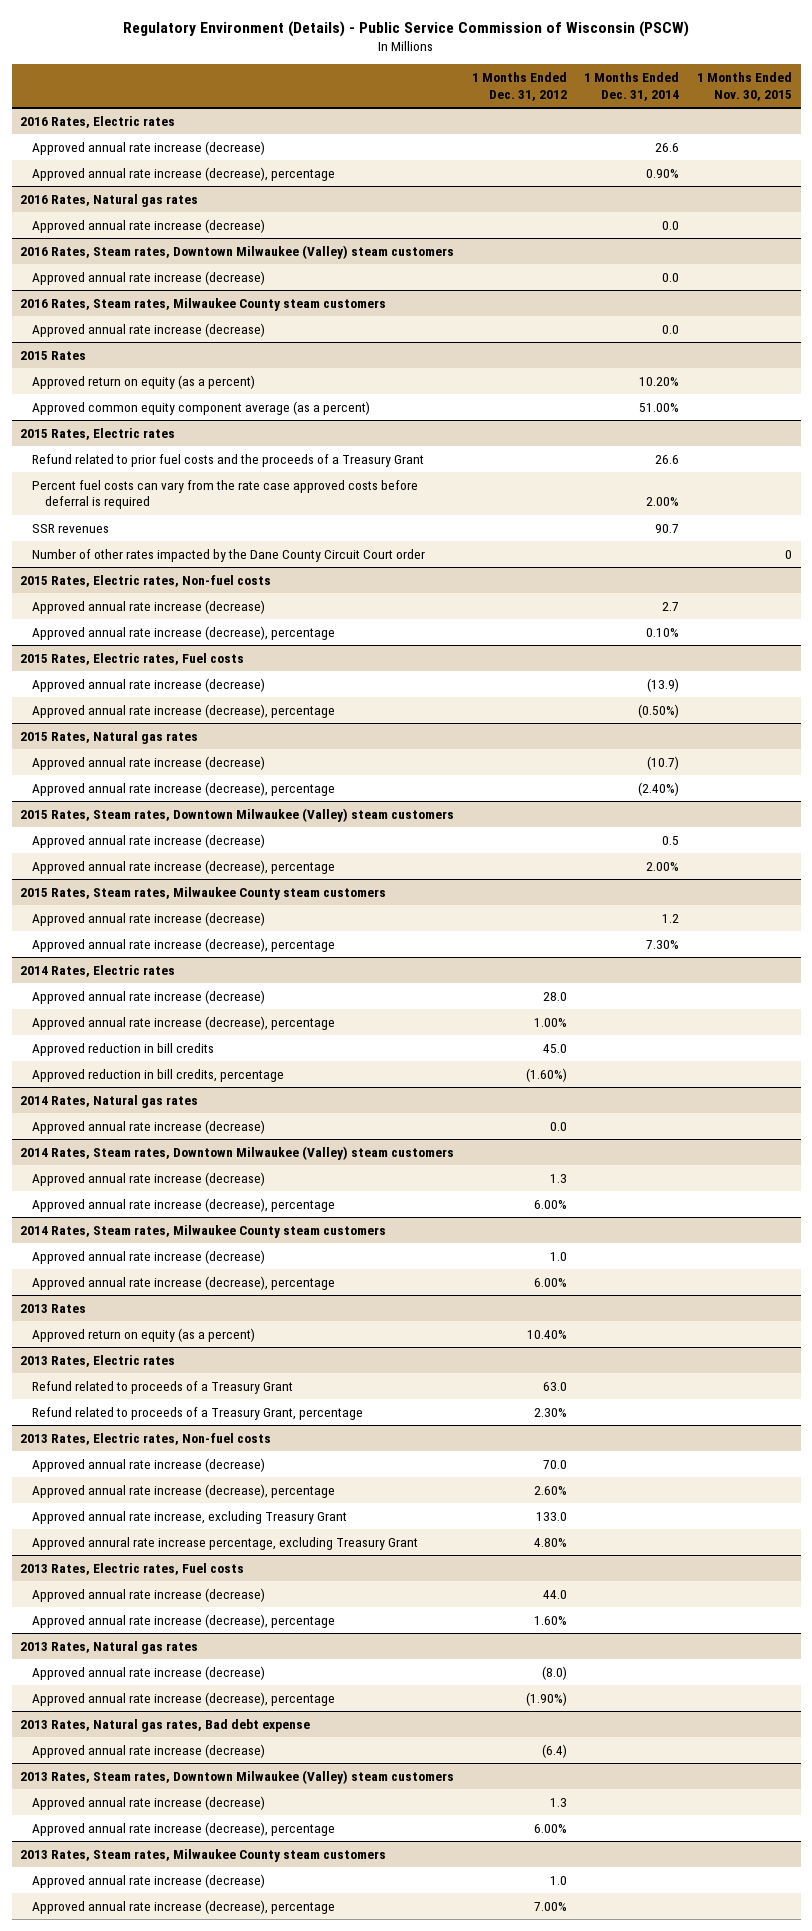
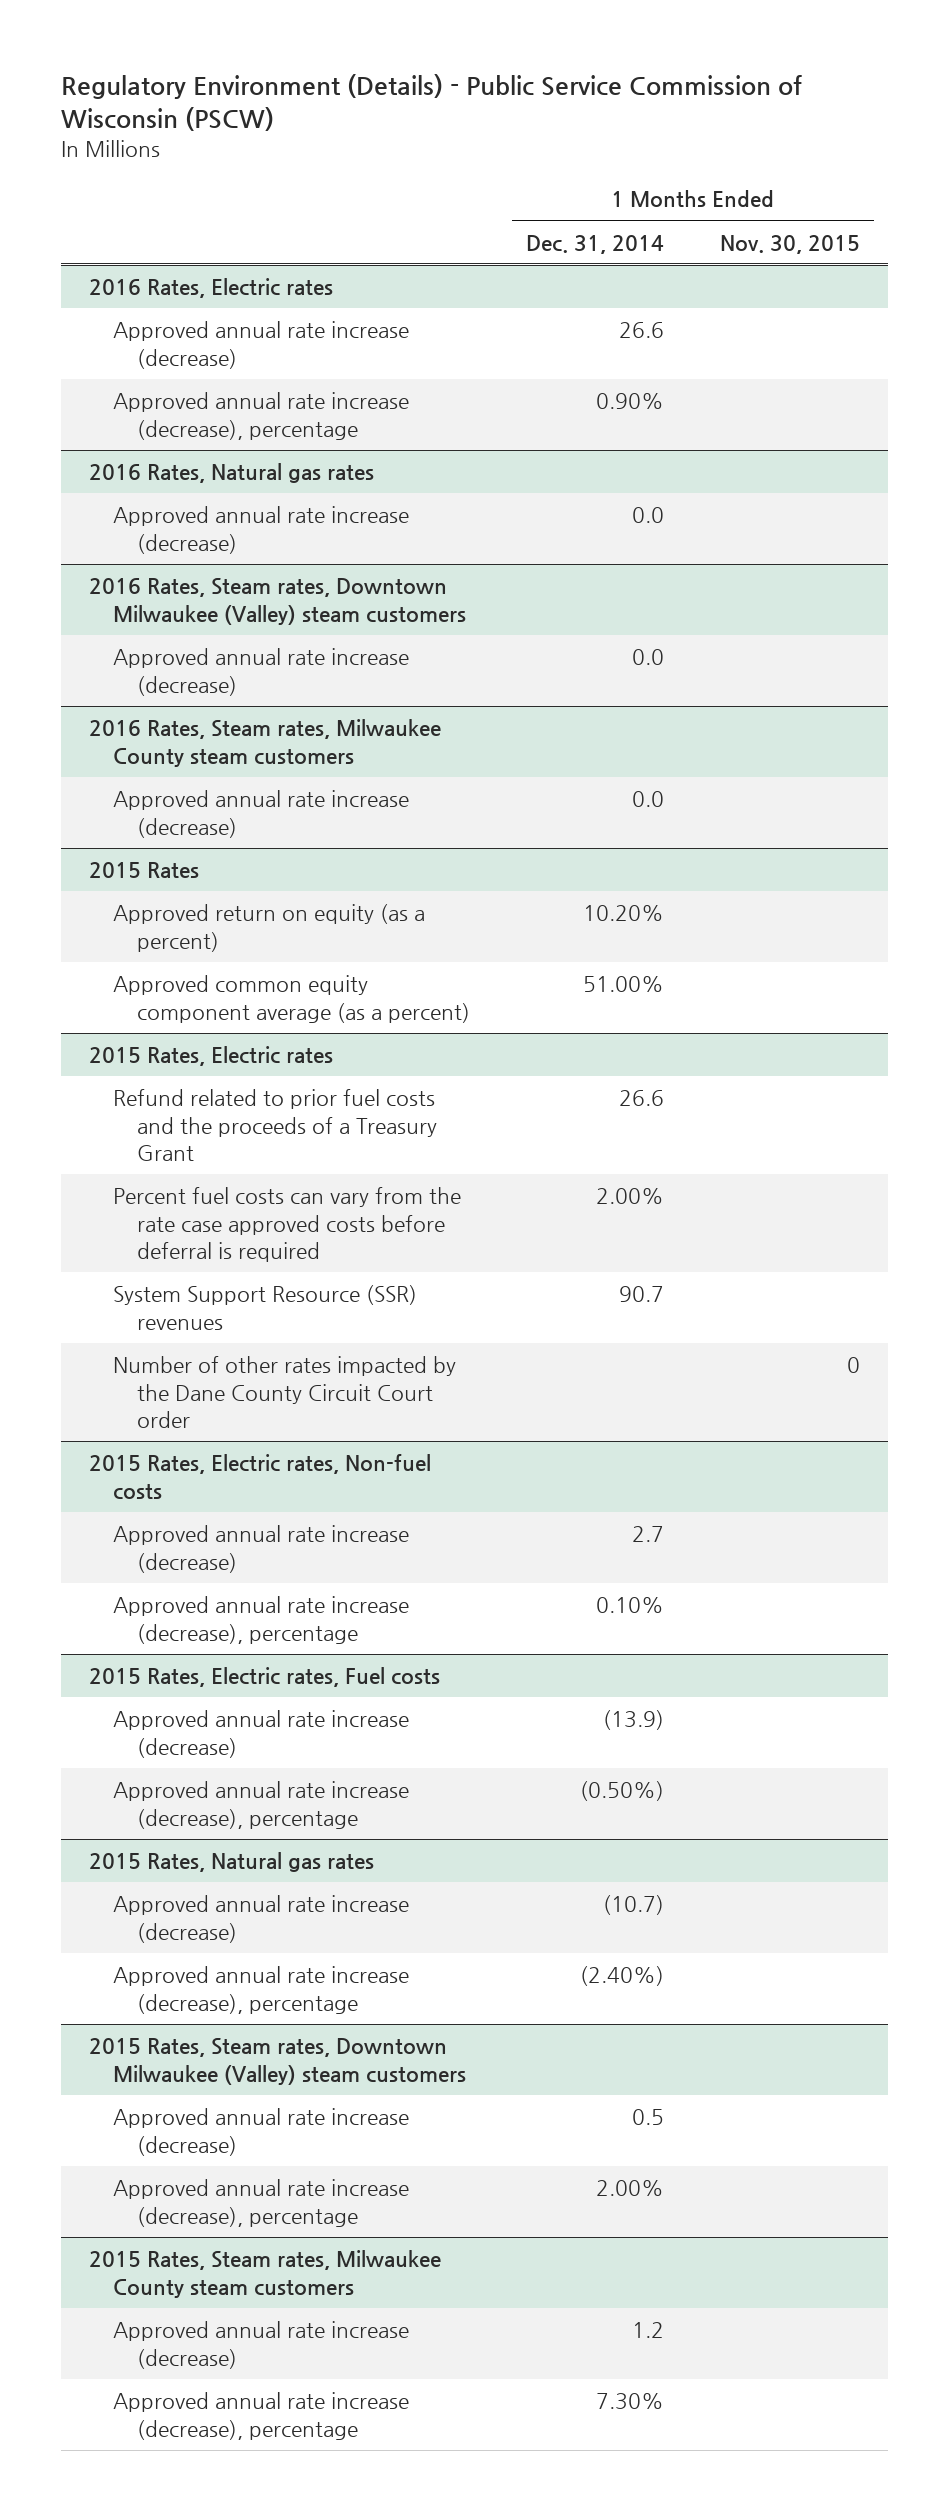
[471,72,567,101] 1 Months Ended Dec. 31, 2012 -> none
[32,524,110,534] SSR revenues -> [113,1285,418,1330] System Support Resource (SSR) revenues
[20,965,176,978] 2014 Rates, Electric rates -> none
[32,990,266,1005] Approved annual rate increase (decrease) -> none
[32,1016,336,1031] Approved annual rate increase (decrease), percentage -> none
[32,1043,215,1057] Approved reduction in bill credits -> none
[32,1069,285,1083] Approved reduction in bill credits, percentage -> none
[20,1095,199,1109] 2014 Rates, Natural gas rates -> none
[32,1120,266,1135] Approved annual rate increase (decrease) -> none
[20,1146,455,1161] 2014 Rates, Steam rates, Downtown Milwaukee (Valley) steam customers -> none
[32,1172,266,1187] Approved annual rate increase (decrease) -> none
[32,1198,336,1213] Approved annual rate increase (decrease), percentage -> none
[20,1225,387,1239] 2014 Rates, Steam rates, Milwaukee County steam customers -> none
[32,1250,266,1265] Approved annual rate increase (decrease) -> none
[32,1276,336,1291] Approved annual rate increase (decrease), percentage -> none
[20,1304,87,1314] 2013 Rates -> none
[32,1328,256,1343] Approved return on equity (as a percent) -> none
[20,1355,176,1368] 2013 Rates, Electric rates -> none
[32,1381,294,1395] Refund related to proceeds of a Treasury Grant -> none
[32,1407,364,1421] Refund related to proceeds of a Treasury Grant, percentage -> none
[20,1433,272,1446] 2013 Rates, Electric rates, Non-fuel costs -> none
[32,1458,266,1473] Approved annual rate increase (decrease) -> none
[32,1484,336,1499] Approved annual rate increase (decrease), percentage -> none
[32,1511,348,1525] Approved annual rate increase, excluding Treasury Grant -> none
[32,1537,419,1551] Approved annural rate increase percentage, excluding Treasury Grant -> none
[20,1563,245,1576] 2013 Rates, Electric rates, Fuel costs -> none
[32,1588,266,1603] Approved annual rate increase (decrease) -> none
[32,1614,336,1629] Approved annual rate increase (decrease), percentage -> none
[20,1641,199,1655] 2013 Rates, Natural gas rates -> none
[32,1666,266,1681] Approved annual rate increase (decrease) -> none
[32,1692,336,1707] Approved annual rate increase (decrease), percentage -> none
[20,1719,311,1733] 2013 Rates, Natural gas rates, Bad debt expense -> none
[32,1744,266,1759] Approved annual rate increase (decrease) -> none
[20,1770,455,1785] 2013 Rates, Steam rates, Downtown Milwaukee (Valley) steam customers -> none
[32,1796,266,1811] Approved annual rate increase (decrease) -> none
[32,1822,336,1837] Approved annual rate increase (decrease), percentage -> none
[20,1849,387,1863] 2013 Rates, Steam rates, Milwaukee County steam customers -> none
[32,1874,266,1889] Approved annual rate increase (decrease) -> none
[32,1900,336,1915] Approved annual rate increase (decrease), percentage -> none

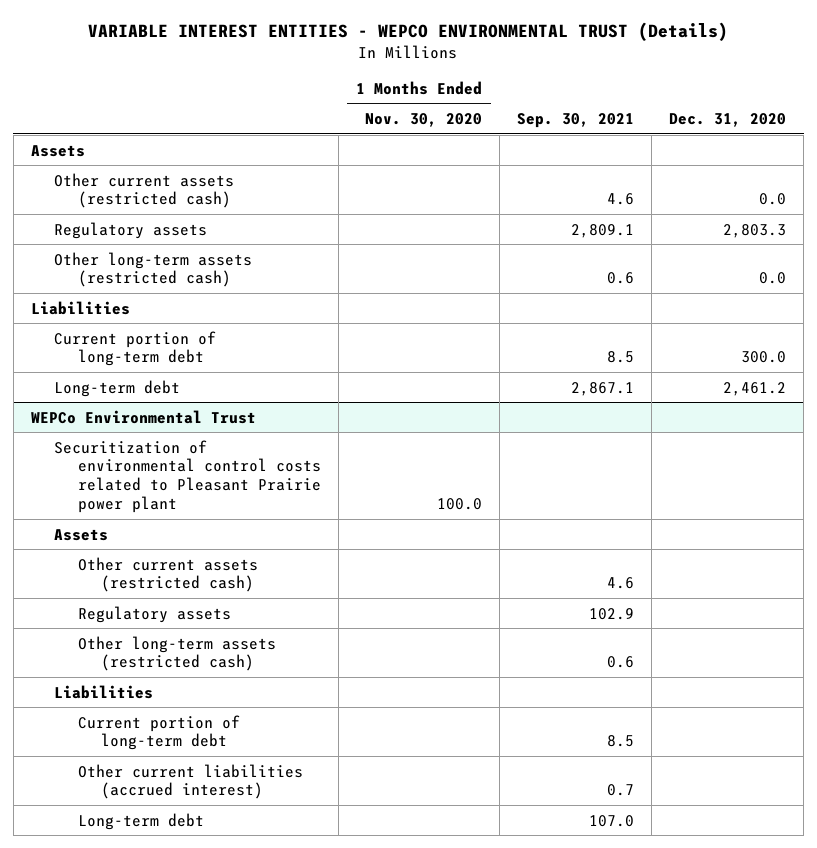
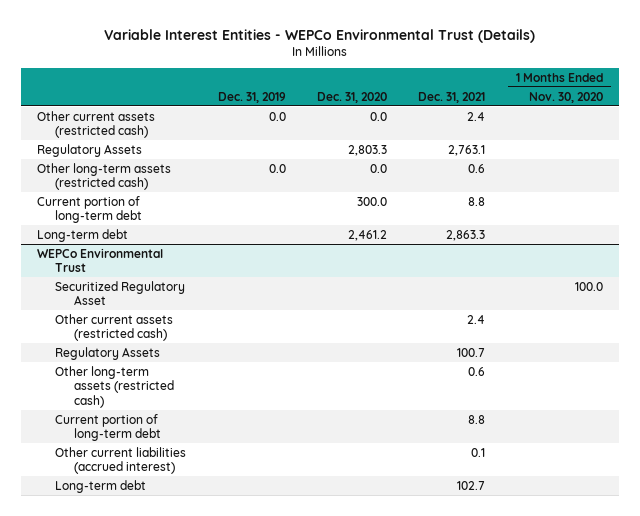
[88,22,729,42] VARIABLE INTEREST ENTITIES - WEPCO ENVIRONMENTAL TRUST (Details) -> [103,28,535,43] Variable Interest Entities - WEPCo Environmental Trust (Details)
[516,113,634,129] Sep. 30, 2021 -> none
none -> [217,91,286,103] Dec. 31, 2019
none -> [417,91,485,103] Dec. 31, 2021
[30,144,85,157] Assets -> none
[54,221,208,239] Regulatory assets -> [36,143,142,157] Regulatory Assets
[30,300,130,315] Liabilities -> none
[54,528,109,541] Assets -> none
[54,439,321,514] Securitization of environmental control costs related to Pleasant Prairie power plant -> [55,280,186,306] Securitized Regulatory Asset
[77,605,231,623] Regulatory assets -> [55,346,161,360] Regulatory Assets
[54,684,154,699] Liabilities -> none

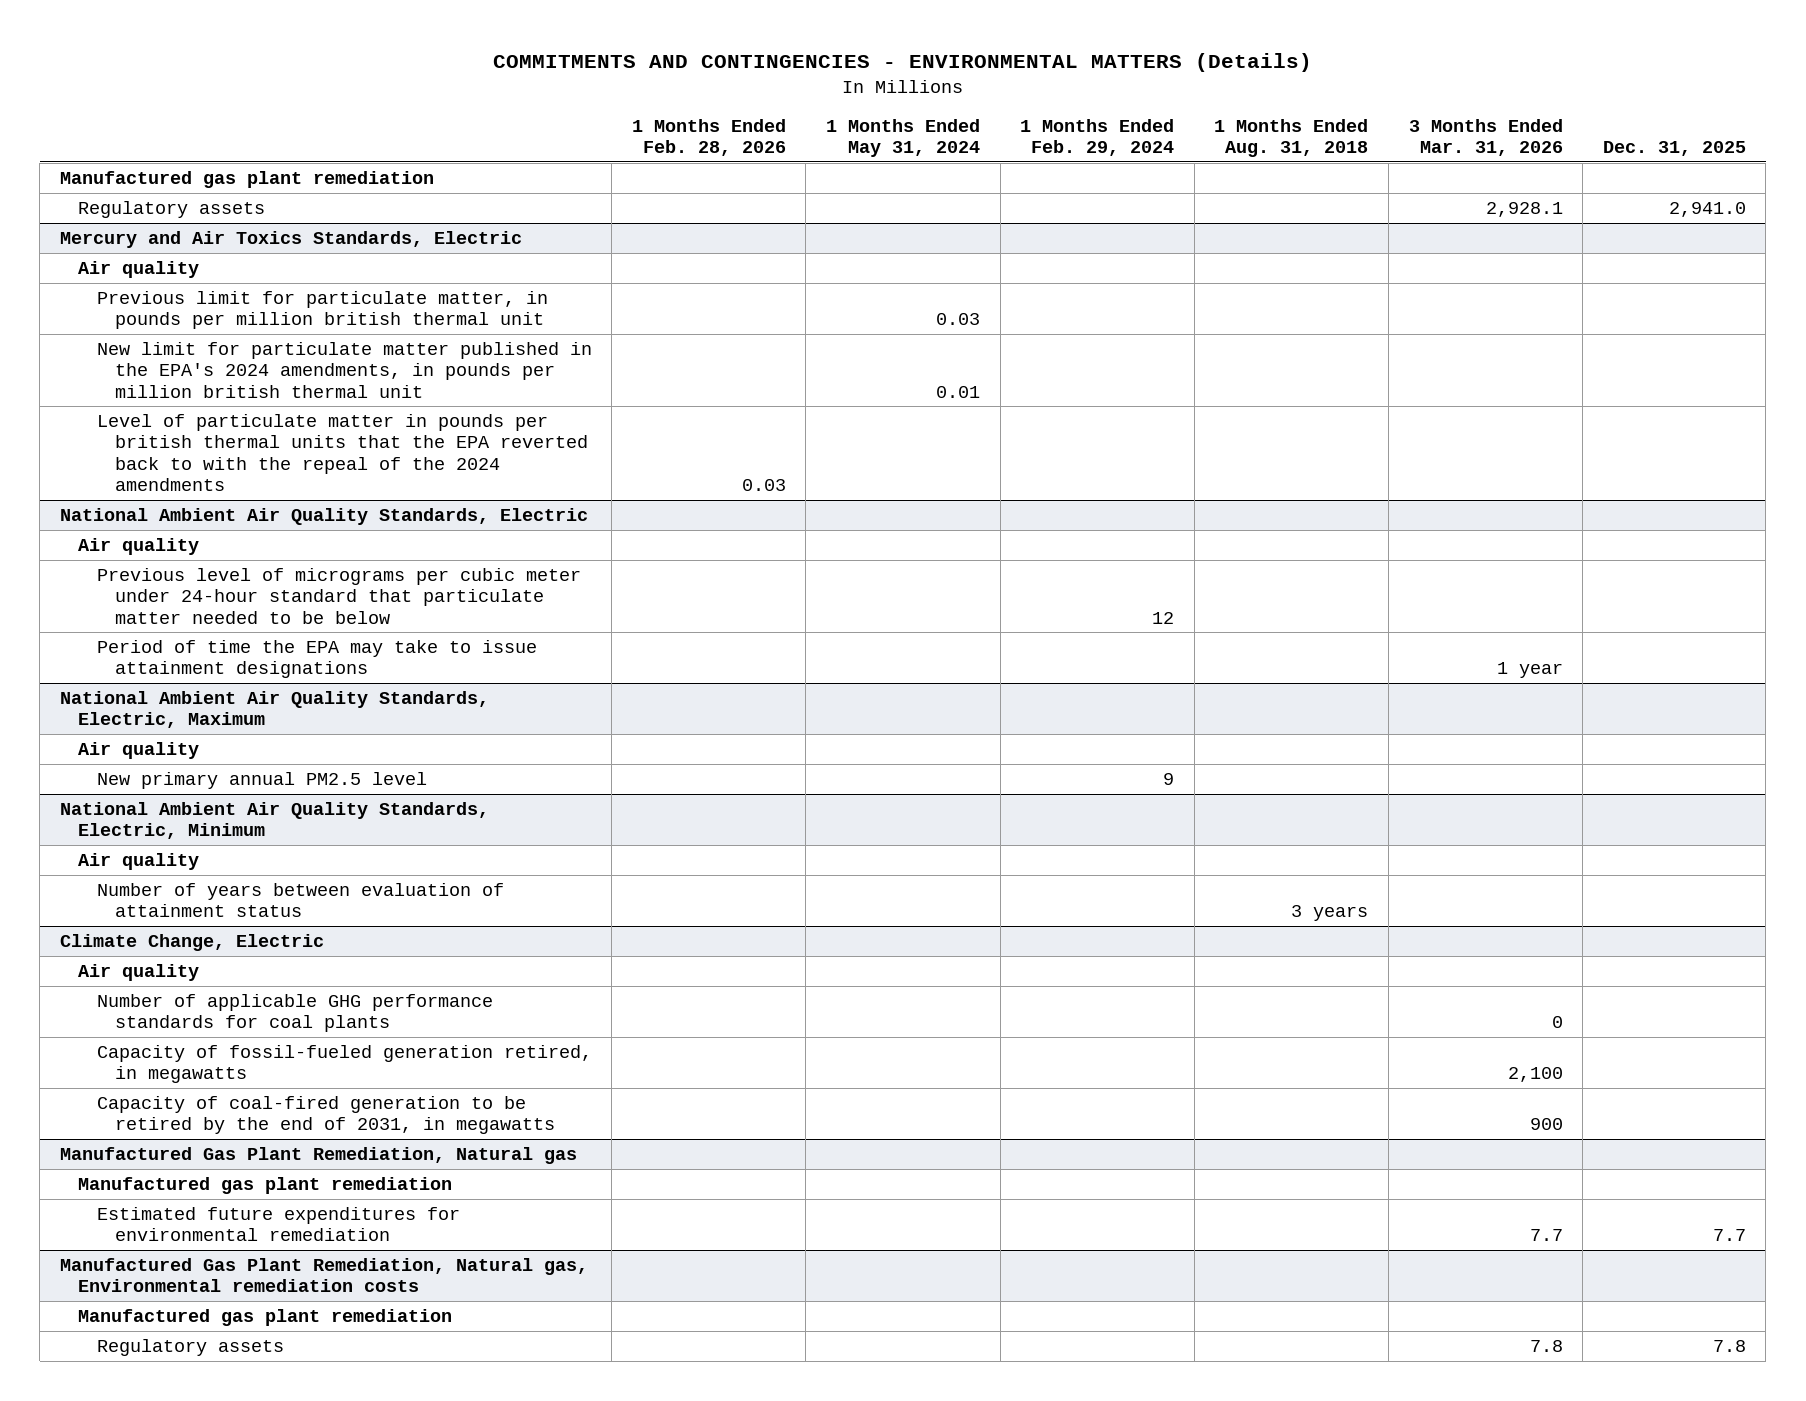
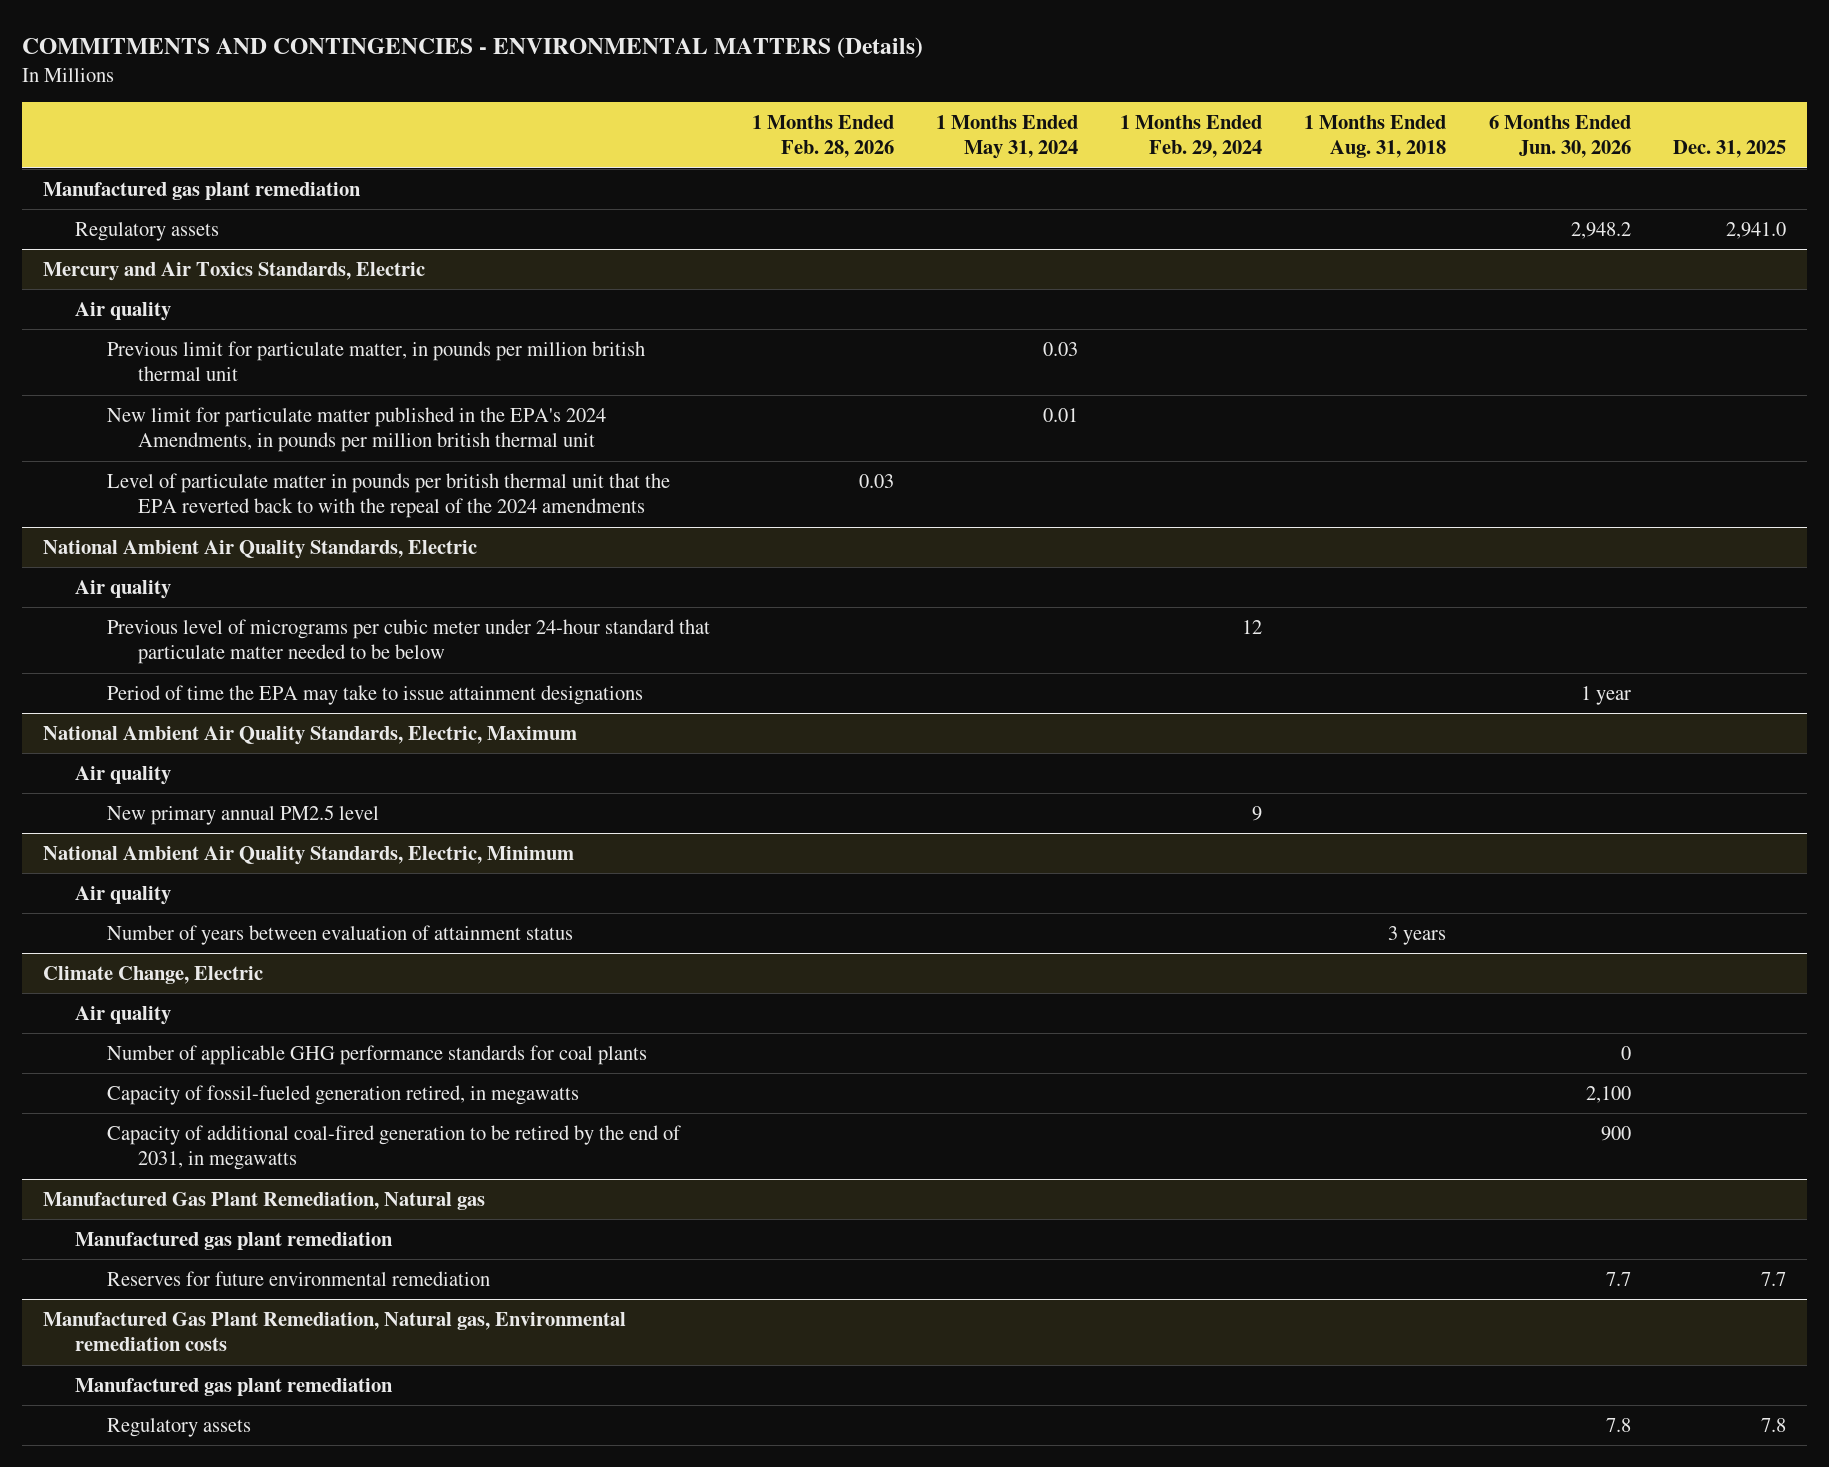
[1408,118,1563,157] 3 Months Ended Mar. 31, 2026 -> none
none -> [1488,115,1631,159] 6 Months Ended Jun. 30, 2026
[96,341,592,398] New limit for particulate matter published in the EPA's 2024 amendments, in pounds per million british thermal unit -> [106,406,606,453] New limit for particulate matter published in the EPA's 2024 Amendments, in pounds per million british thermal unit
[96,413,588,491] Level of particulate matter in pounds per british thermal units that the EPA reverted back to with the repeal of the 2024 amendments -> [106,472,670,519] Level of particulate matter in pounds per british thermal unit that the EPA reverted back to with the repeal of the 2024 amendments
[96,1095,555,1135] Capacity of coal-fired generation to be retired by the end of 2031, in megawatts -> [106,1124,681,1171] Capacity of additional coal-fired generation to be retired by the end of 2031, in megawatts
[96,1206,460,1242] Estimated future expenditures for environmental remediation -> [106,1270,490,1286] Reserves for future environmental remediation

